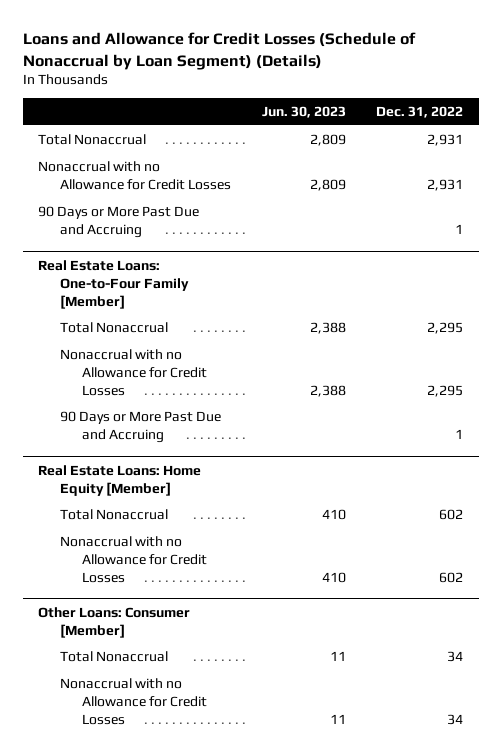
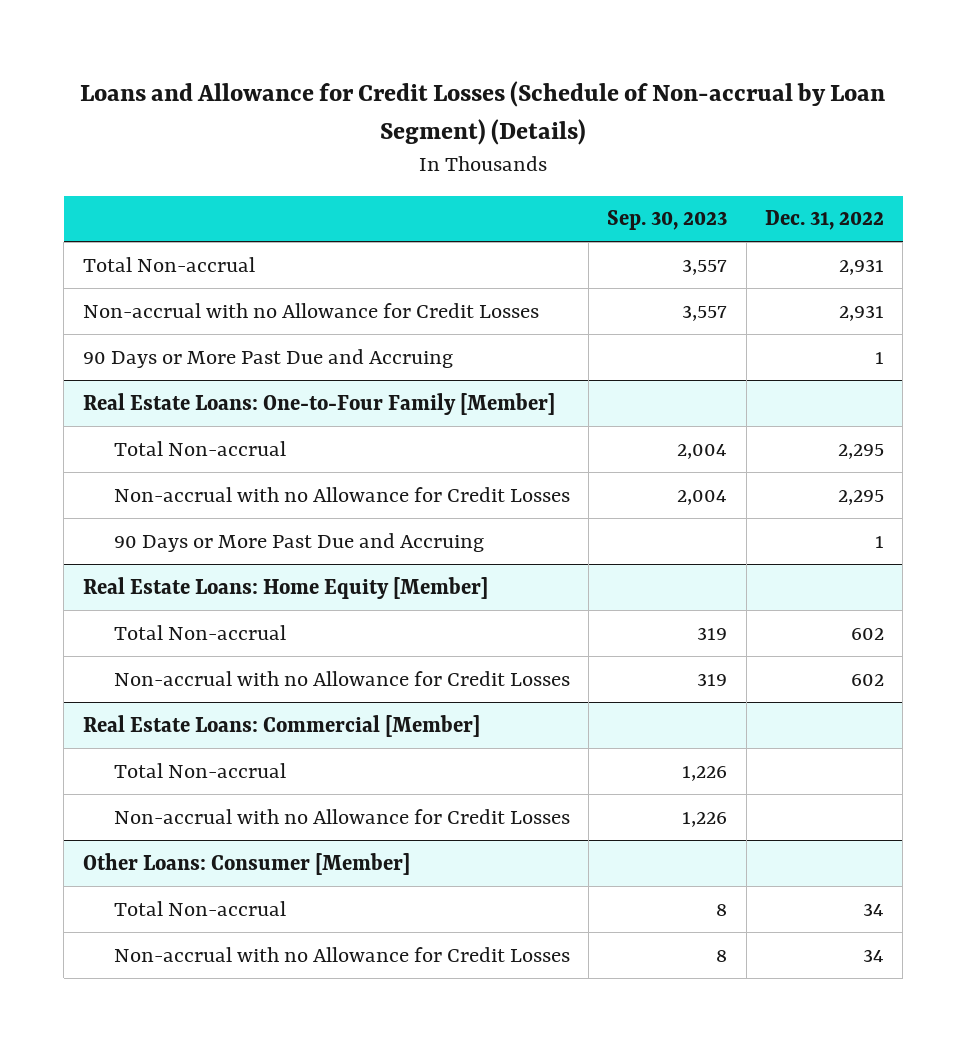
[22,32,416,70] Loans and Allowance for Credit Losses (Schedule of Nonaccrual by Loan Segment) (Details) -> [80,81,886,145] Loans and Allowance for Credit Losses (Schedule of Non-accrual by Loan Segment) (Details)
[261,105,346,118] Jun. 30, 2023 -> none
none -> [607,210,728,231] Sep. 30, 2023
[38,133,147,145] Total Nonaccrual -> [82,256,255,272] Total Non-accrual
[38,160,232,190] Nonaccrual with no Allowance for Credit Losses -> [82,302,539,318] Non-accrual with no Allowance for Credit Losses
[60,321,169,333] Total Nonaccrual -> [113,440,286,456] Total Non-accrual
[60,348,208,396] Nonaccrual with no Allowance for Credit Losses -> [113,486,570,502] Non-accrual with no Allowance for Credit Losses
[60,508,169,520] Total Nonaccrual -> [113,624,286,640] Total Non-accrual
[60,535,208,583] Nonaccrual with no Allowance for Credit Losses -> [113,670,570,686] Non-accrual with no Allowance for Credit Losses
none -> [82,714,480,737] Real Estate Loans: Commercial [Member]
none -> [113,762,286,778] Total Non-accrual
none -> [113,808,570,824] Non-accrual with no Allowance for Credit Losses
[60,650,169,662] Total Nonaccrual -> [113,900,286,916] Total Non-accrual
[60,677,208,725] Nonaccrual with no Allowance for Credit Losses -> [113,946,570,962] Non-accrual with no Allowance for Credit Losses

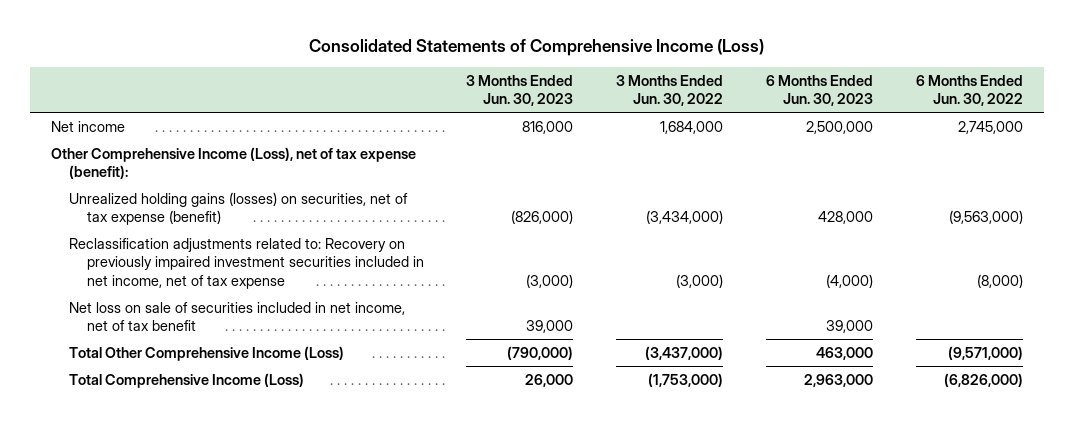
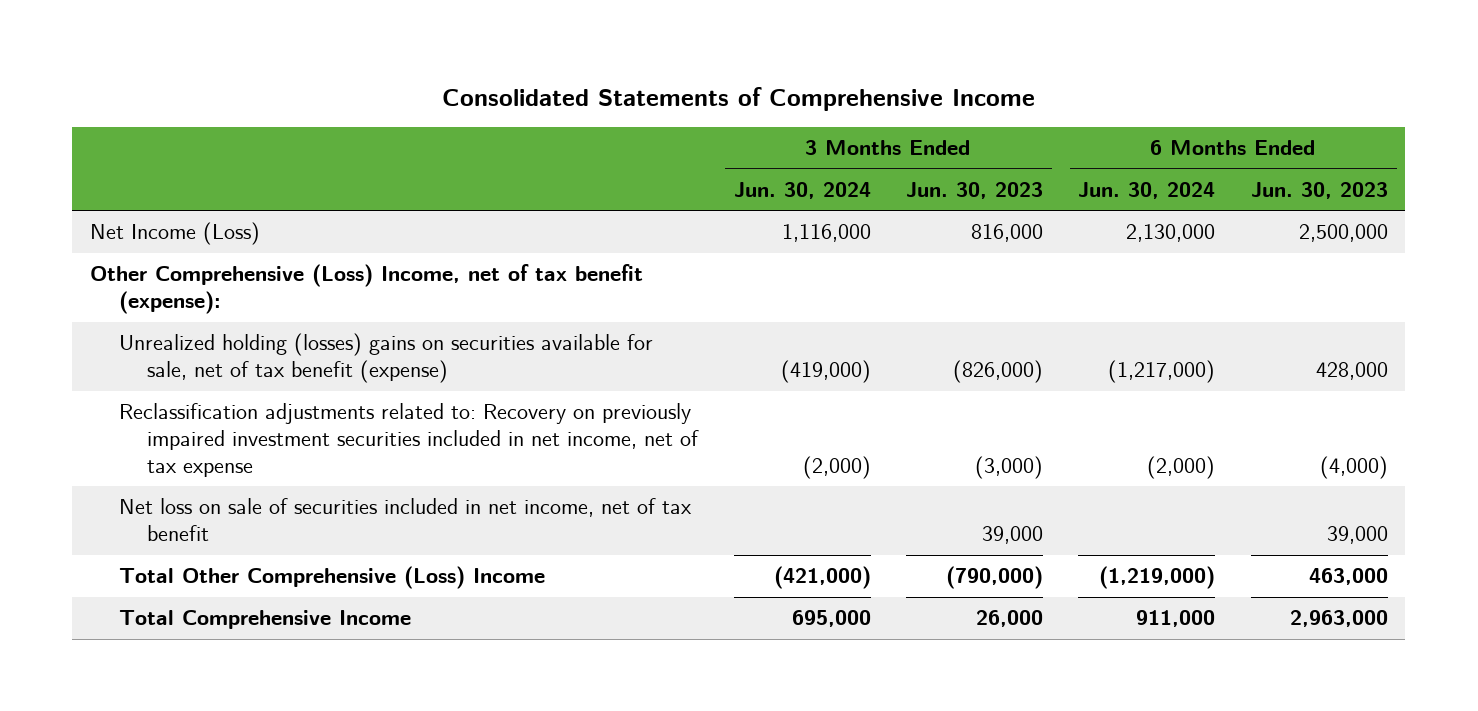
[308,39,764,57] Consolidated Statements of Comprehensive Income (Loss) -> [441,86,1035,111] Consolidated Statements of Comprehensive Income
[616,74,724,107] 3 Months Ended Jun. 30, 2022 -> none
[915,74,1023,107] 6 Months Ended Jun. 30, 2022 -> none
none -> [733,181,871,199] Jun. 30, 2024
none -> [1078,181,1216,199] Jun. 30, 2024
[51,120,126,132] Net income -> [89,222,260,246] Net Income (Loss)
[51,146,417,180] Other Comprehensive Income (Loss), net of tax expense (benefit): -> [89,264,643,315] Other Comprehensive (Loss) Income, net of tax benefit (expense):
[68,191,408,226] Unrealized holding gains (losses) on securities, net of tax expense (benefit) -> [118,333,653,384] Unrealized holding (losses) gains on securities available for sale, net of tax benefit (expense)
[68,345,344,361] Total Other Comprehensive Income (Loss) -> [118,566,545,590] Total Other Comprehensive (Loss) Income
[68,372,304,388] Total Comprehensive Income (Loss) -> [118,610,411,630] Total Comprehensive Income

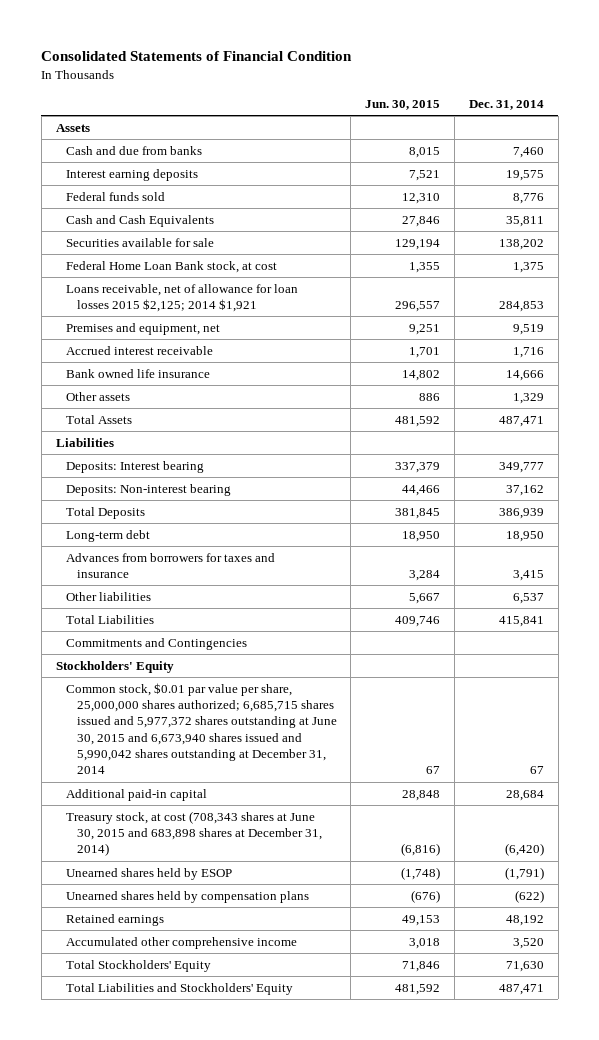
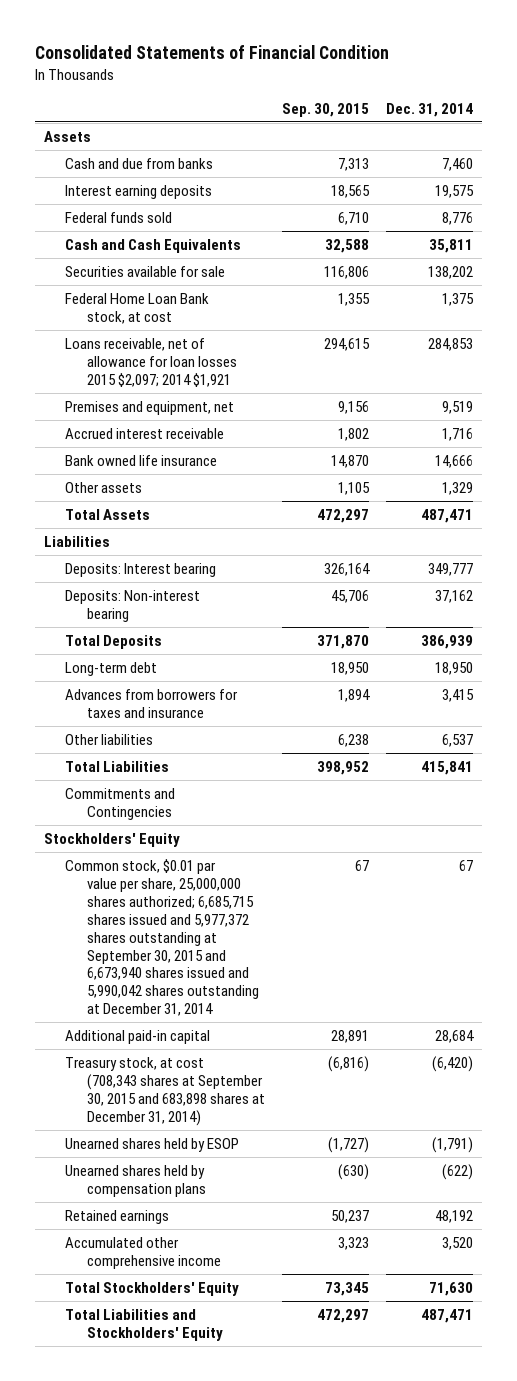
[365,99,441,110] Jun. 30, 2015 -> none
none -> [281,102,369,117] Sep. 30, 2015
[66,283,299,313] Loans receivable, net of allowance for loan losses 2015 $2,125; 2014 $1,921 -> [65,337,237,387] Loans receivable, net of allowance for loan losses 2015 $2,097; 2014 $1,921
[66,682,337,775] Common stock, $0.01 par value per share, 25,000,000 shares authorized; 6,685,715 shares issued and 5,977,372 shares outstanding at June 30, 2015 and 6,673,940 shares issued and 5,990,042 shares outstanding at December 31, 2014 -> [65,858,259,1017] Common stock, $0.01 par value per share, 25,000,000 shares authorized; 6,685,715 shares issued and 5,977,372 shares outstanding at September 30, 2015 and 6,673,940 shares issued and 5,990,042 shares outstanding at December 31, 2014
[66,810,322,857] Treasury stock, at cost (708,343 shares at June 30, 2015 and 683,898 shares at December 31, 2014) -> [65,1056,265,1126] Treasury stock, at cost (708,343 shares at September 30, 2015 and 683,898 shares at December 31, 2014)

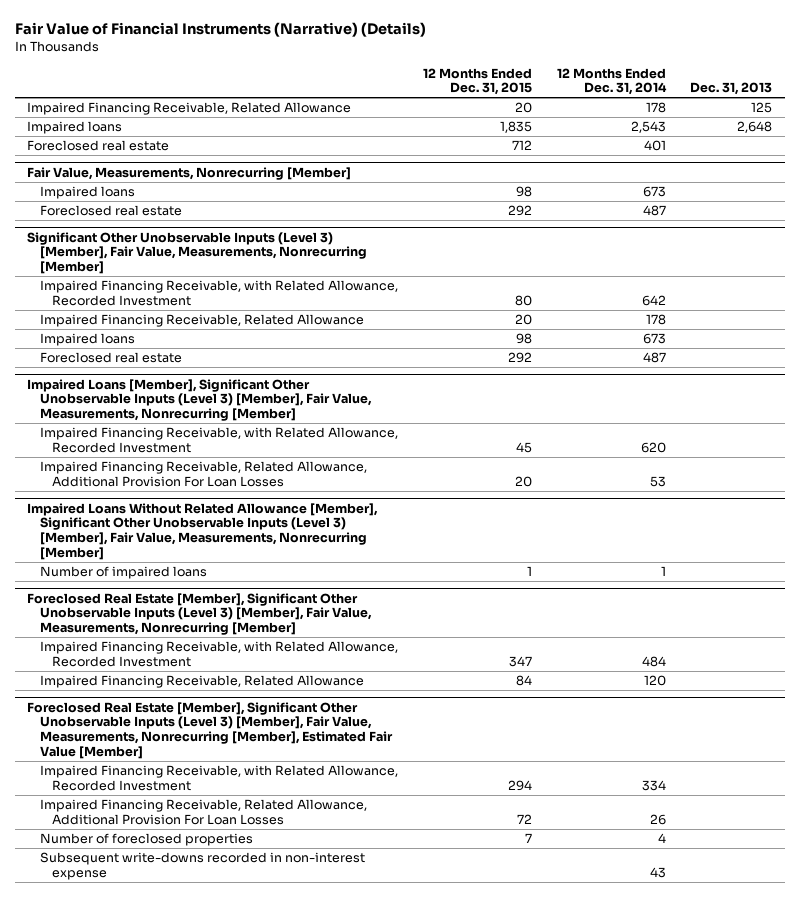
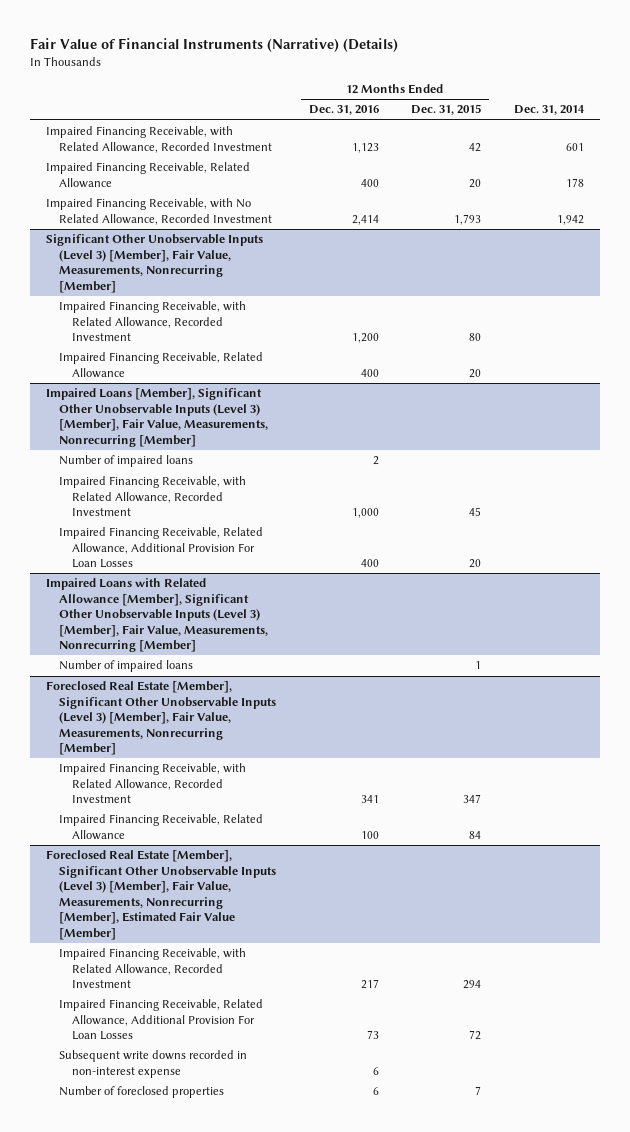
[556,67,667,96] 12 Months Ended Dec. 31, 2014 -> none
[690,82,773,96] Dec. 31, 2013 -> none
none -> [308,105,379,116] Dec. 31, 2016
none -> [513,105,585,116] Dec. 31, 2014
none -> [45,126,273,153] Impaired Financing Receivable, with Related Allowance, Recorded Investment
[27,121,123,135] Impaired loans -> none
[27,140,170,152] Foreclosed real estate -> none
[27,166,352,180] Fair Value, Measurements, Nonrecurring [Member] -> none
[39,186,135,200] Impaired loans -> none
[39,205,182,217] Foreclosed real estate -> none
none -> [45,198,273,225] Impaired Financing Receivable, with No Related Allowance, Recorded Investment
[39,333,135,347] Impaired loans -> none
[39,352,182,364] Foreclosed real estate -> none
none -> [59,455,194,468] Number of impaired loans
[27,502,379,560] Impaired Loans Without Related Allowance [Member], Significant Other Unobservable Inputs (Level 3) [Member], Fair Value, Measurements, Nonrecurring [Member] -> [45,578,269,653] Impaired Loans with Related Allowance [Member], Significant Other Unobservable Inputs (Level 3) [Member], Fair Value, Measurements, Nonrecurring [Member]
none -> [59,1050,248,1078] Subsequent write downs recorded in non-interest expense
[39,852,365,880] Subsequent write-downs recorded in non-interest expense -> none

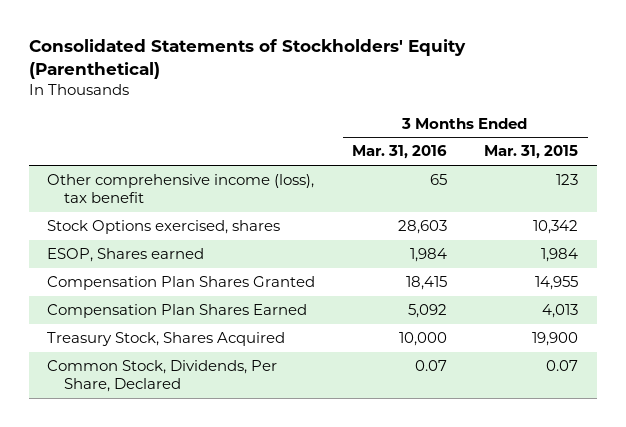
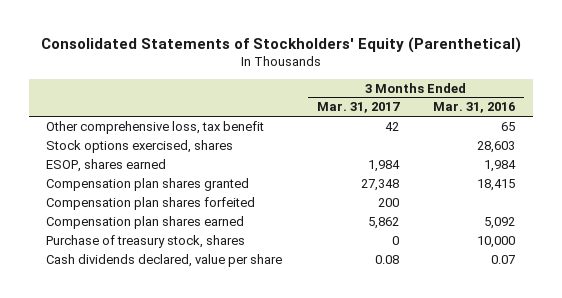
[484,145,579,160] Mar. 31, 2015 -> none
none -> [316,102,400,114] Mar. 31, 2017
[47,174,315,204] Other comprehensive income (loss), tax benefit -> [46,120,265,134] Other comprehensive loss, tax benefit
[47,220,281,235] Stock Options exercised, shares -> [46,139,234,153] Stock options exercised, shares
[47,248,205,263] ESOP, Shares earned -> [46,158,167,172] ESOP, shares earned
[47,276,316,291] Compensation Plan Shares Granted -> [46,177,250,191] Compensation plan shares granted
none -> [46,196,256,210] Compensation plan shares forfeited
[47,304,308,319] Compensation Plan Shares Earned -> [46,215,245,229] Compensation plan shares earned
[47,332,286,347] Treasury Stock, Shares Acquired -> [46,234,246,248] Purchase of treasury stock, shares
[47,360,278,393] Common Stock, Dividends, Per Share, Declared -> [46,253,283,267] Cash dividends declared, value per share

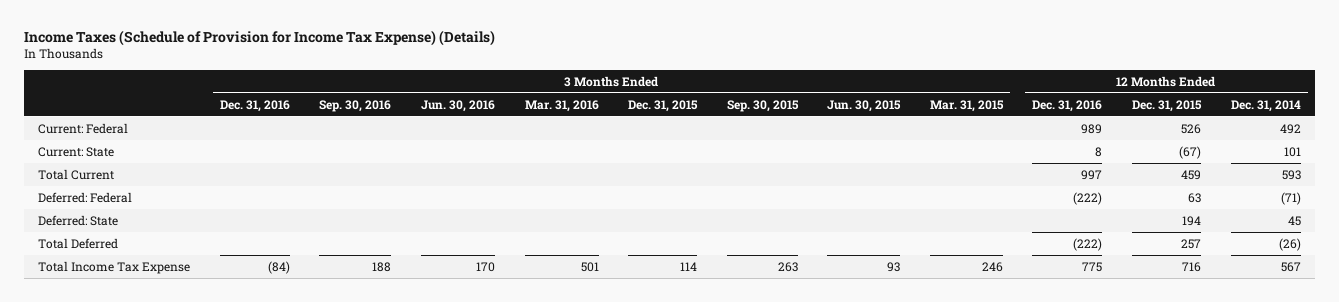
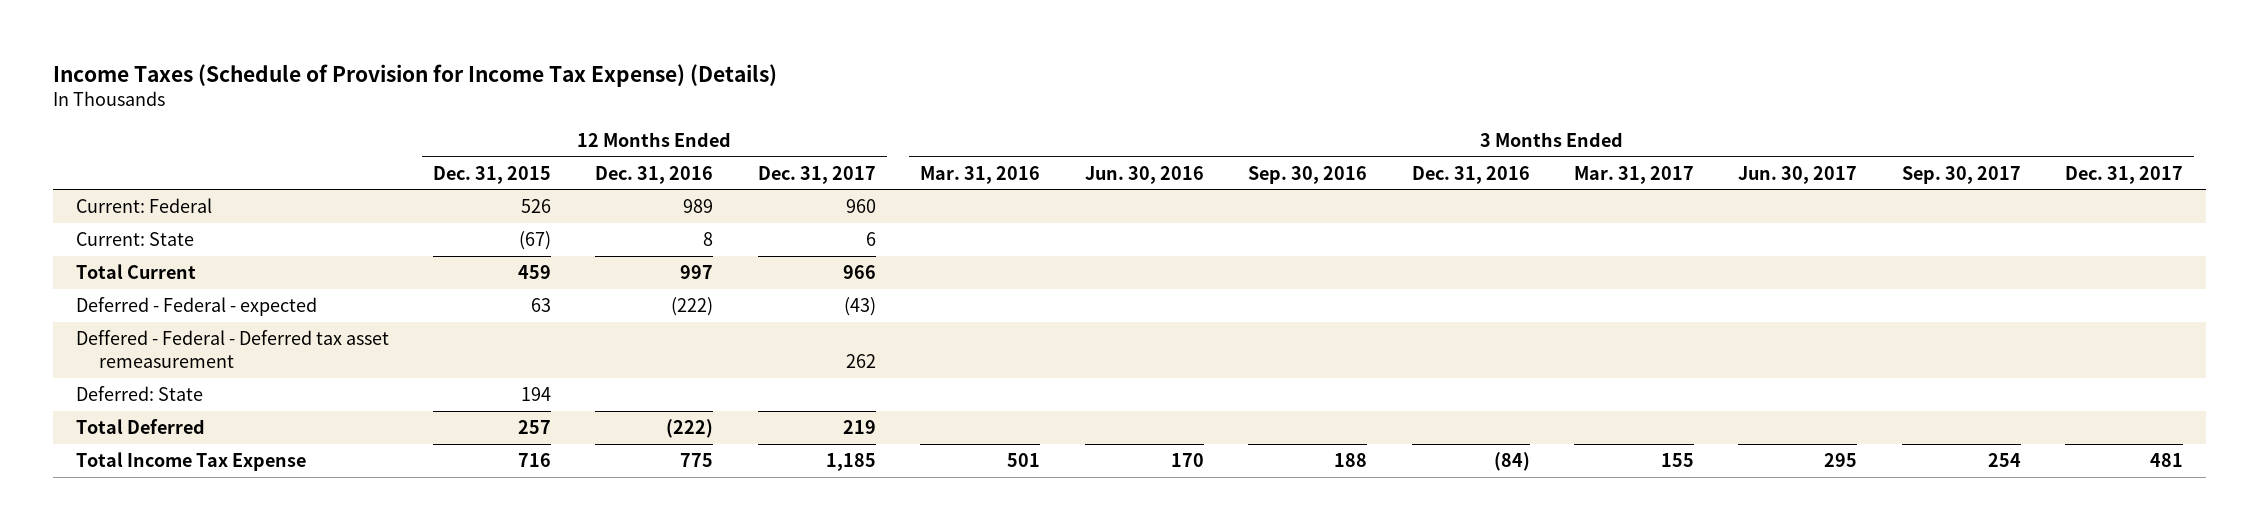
[628,99,699,112] Dec. 31, 2015 -> none
[726,99,799,112] Sep. 30, 2015 -> none
[827,99,902,112] Jun. 30, 2015 -> none
[929,99,1004,112] Mar. 31, 2015 -> none
[1230,99,1301,112] Dec. 31, 2014 -> none
none -> [757,165,876,184] Dec. 31, 2017
none -> [1574,165,1695,184] Mar. 31, 2017
none -> [1738,165,1858,184] Jun. 30, 2017
none -> [1901,165,2021,184] Sep. 30, 2017
none -> [2065,165,2184,184] Dec. 31, 2017
[38,191,133,203] Deferred: Federal -> [75,296,317,316] Deferred - Federal - expected
none -> [75,329,389,369] Deffered - Federal - Deferred tax asset remeasurement

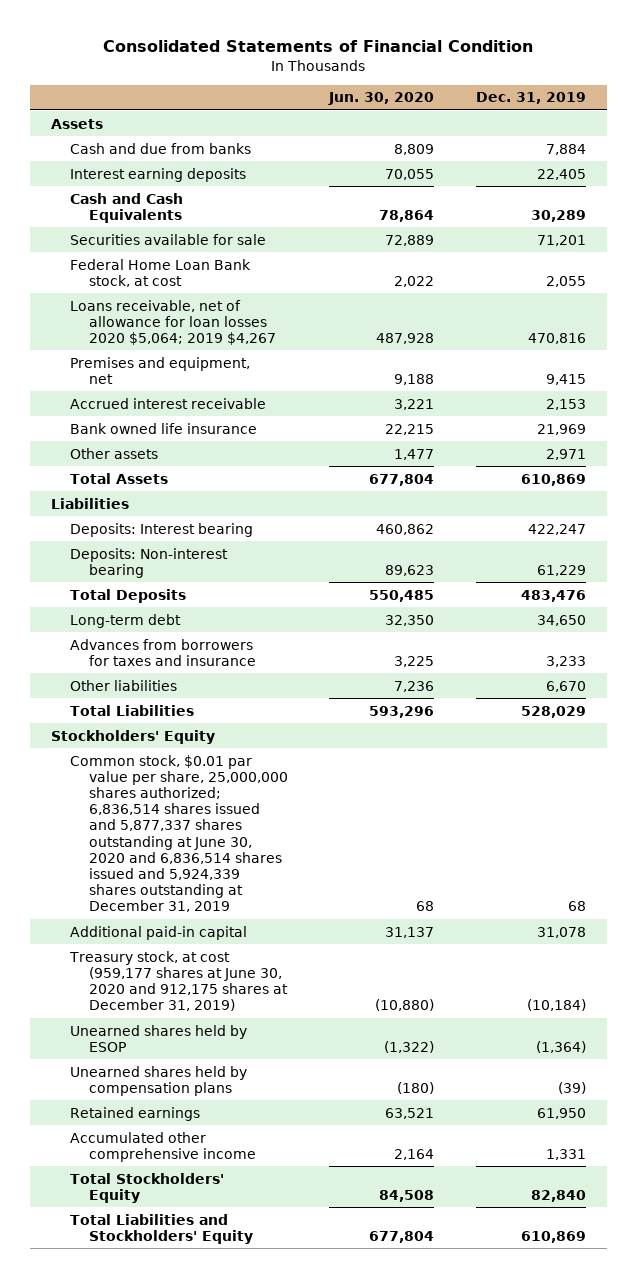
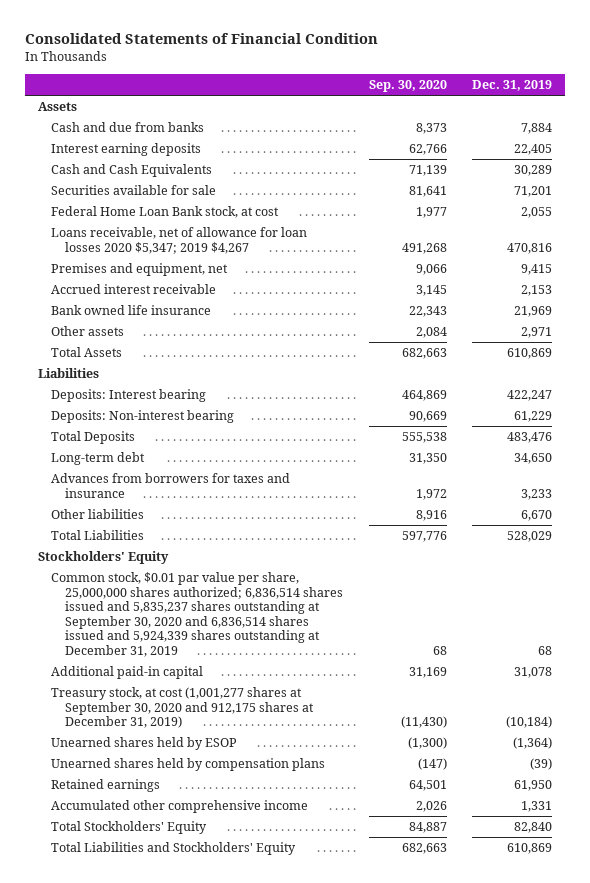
[328,92,435,106] Jun. 30, 2020 -> none
none -> [368,79,447,92] Sep. 30, 2020
[69,299,276,345] Loans receivable, net of allowance for loan losses 2020 $5,064; 2019 $4,267 -> [51,227,308,254] Loans receivable, net of allowance for loan losses 2020 $5,347; 2019 $4,267
[69,754,288,913] Common stock, $0.01 par value per share, 25,000,000 shares authorized; 6,836,514 shares issued and 5,877,337 shares outstanding at June 30, 2020 and 6,836,514 shares issued and 5,924,339 shares outstanding at December 31, 2019 -> [51,572,343,658] Common stock, $0.01 par value per share, 25,000,000 shares authorized; 6,836,514 shares issued and 5,835,237 shares outstanding at September 30, 2020 and 6,836,514 shares issued and 5,924,339 shares outstanding at December 31, 2019
[68,950,288,1012] Treasury stock, at cost (959,177 shares at June 30, 2020 and 912,175 shares at December 31, 2019) -> [51,687,314,729] Treasury stock, at cost (1,001,277 shares at September 30, 2020 and 912,175 shares at December 31, 2019)

